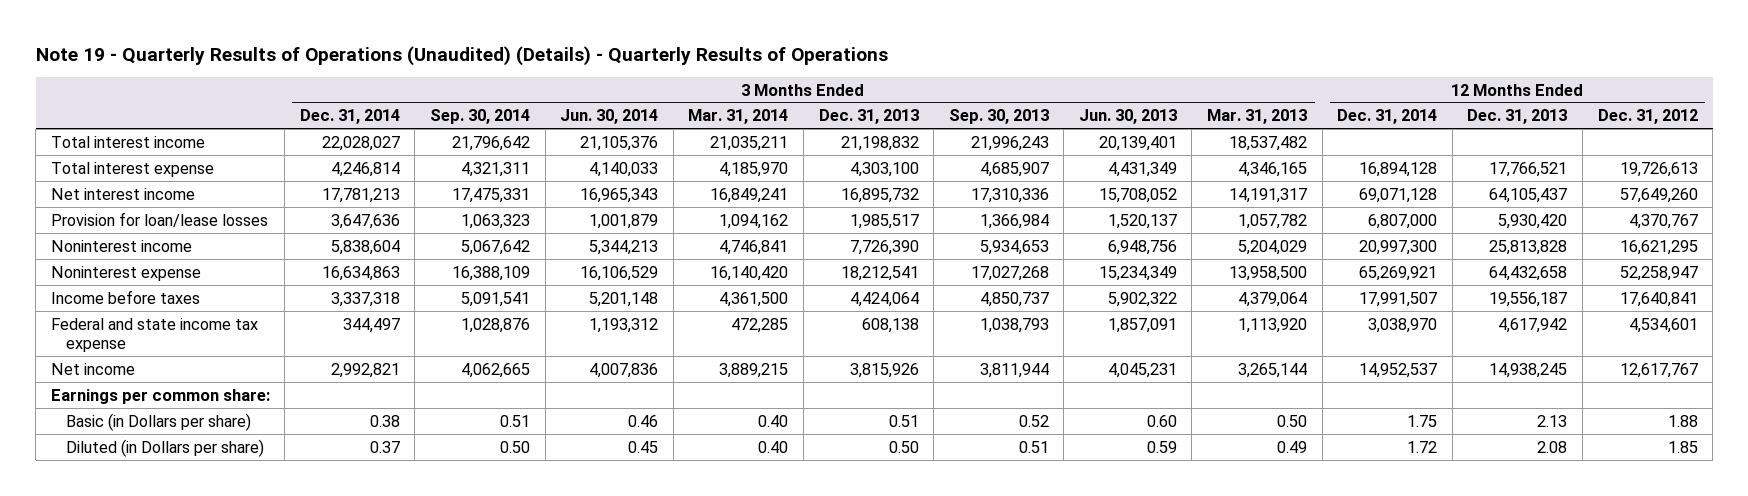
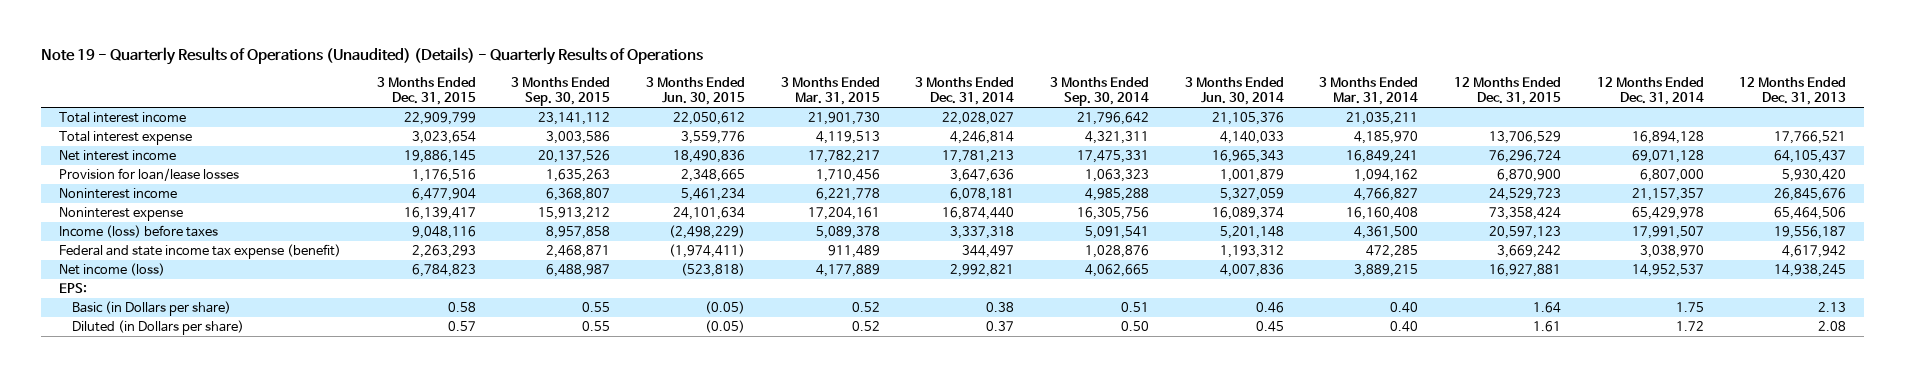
[818,109,919,125] Dec. 31, 2013 -> none
[948,109,1049,125] Sep. 30, 2013 -> none
[1078,109,1177,125] Jun. 30, 2013 -> none
[1207,109,1308,125] Mar. 31, 2013 -> none
[1597,109,1698,125] Dec. 31, 2012 -> none
none -> [376,76,476,106] 3 Months Ended Dec. 31, 2015
none -> [511,76,611,107] 3 Months Ended Sep. 30, 2015
none -> [645,76,745,106] 3 Months Ended Jun. 30, 2015
none -> [780,76,880,106] 3 Months Ended Mar. 31, 2015
none -> [1454,76,1562,106] 12 Months Ended Dec. 31, 2015
[50,388,270,404] Earnings per common share: -> none
[330,239,400,255] 5,838,604 -> [950,187,1015,201] 6,078,181
[461,239,531,255] 5,067,642 -> [1085,187,1150,201] 4,985,288
[589,239,659,255] 5,344,213 -> [1219,187,1284,201] 5,327,059
[719,239,789,255] 4,746,841 -> [1354,187,1419,201] 4,766,827
[1359,239,1438,255] 20,997,300 -> [1631,187,1704,201] 21,157,357
[1489,239,1568,255] 25,813,828 -> [1774,187,1847,201] 26,845,676
[321,265,400,281] 16,634,863 -> [942,206,1015,220] 16,874,440
[452,265,531,281] 16,388,109 -> [1077,206,1150,220] 16,305,756
[580,265,659,281] 16,106,529 -> [1211,206,1284,220] 16,089,374
[710,265,789,281] 16,140,420 -> [1346,206,1419,220] 16,160,408
[1359,265,1438,281] 65,269,921 -> [1631,206,1704,220] 65,429,978
[1489,265,1568,281] 64,432,658 -> [1774,206,1847,220] 65,464,506
[50,289,200,304] Income before taxes -> [58,224,218,238] Income (loss) before taxes
[50,317,258,352] Federal and state income tax expense -> [58,243,341,259] Federal and state income tax expense (benefit)
[50,362,135,375] Net income -> [58,262,165,276] Net income (loss)
none -> [58,282,87,293] EPS:

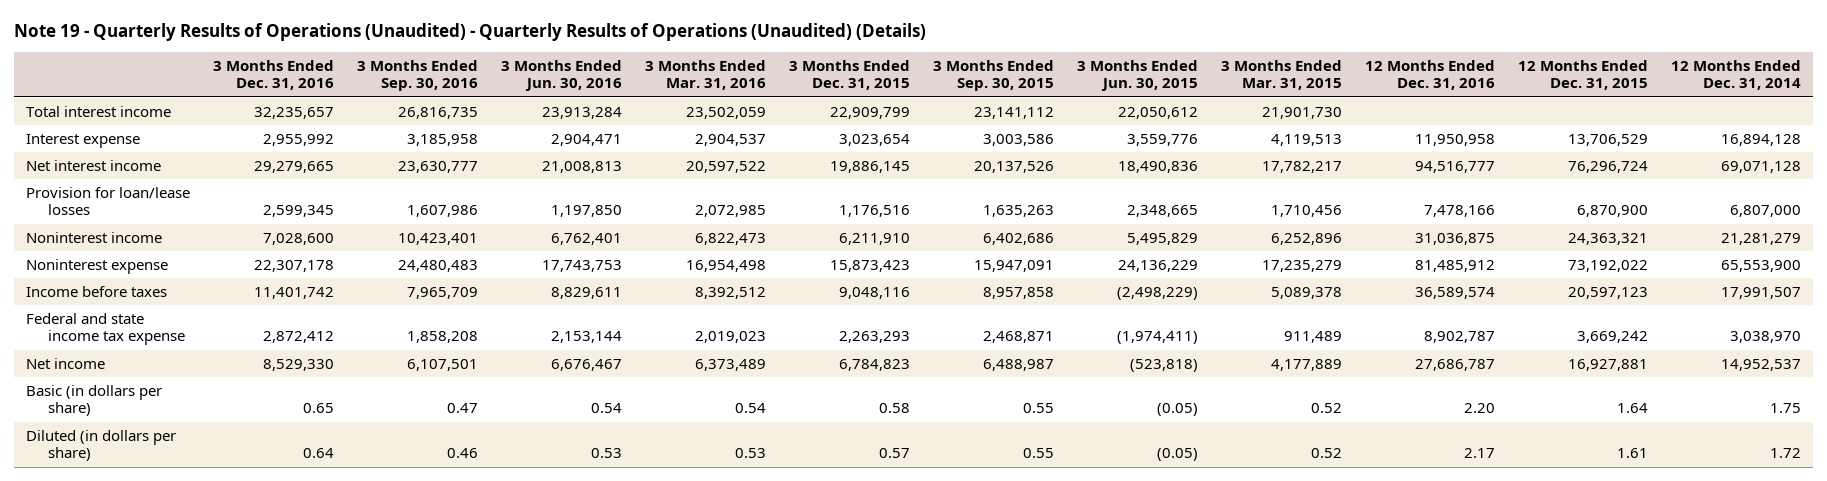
[41,47,704,66] Note 19 - Quarterly Results of Operations (Unaudited) (Details) - Quarterly Results of Operations -> [14,23,927,42] Note 19 - Quarterly Results of Operations (Unaudited) - Quarterly Results of Operations (Unaudited) (Details)
[915,76,1015,106] 3 Months Ended Dec. 31, 2014 -> none
[1050,76,1150,107] 3 Months Ended Sep. 30, 2014 -> none
[1184,76,1284,106] 3 Months Ended Jun. 30, 2014 -> none
[1319,76,1419,106] 3 Months Ended Mar. 31, 2014 -> none
[1739,76,1847,106] 12 Months Ended Dec. 31, 2013 -> none
none -> [212,60,334,91] 3 Months Ended Dec. 31, 2016
none -> [356,60,478,92] 3 Months Ended Sep. 30, 2016
none -> [500,60,622,92] 3 Months Ended Jun. 30, 2016
none -> [644,60,766,91] 3 Months Ended Mar. 31, 2016
none -> [1365,60,1496,91] 12 Months Ended Dec. 31, 2016
[58,130,192,145] Total interest expense -> [25,134,140,149] Interest expense
[58,282,87,293] EPS: -> none
[411,187,476,201] 6,477,904 -> [838,233,910,246] 6,211,910
[546,187,611,201] 6,368,807 -> [983,233,1055,246] 6,402,686
[680,187,745,201] 5,461,234 -> [1127,233,1199,246] 5,495,829
[815,187,880,201] 6,221,778 -> [1271,233,1343,246] 6,252,896
[1489,187,1562,201] 24,529,723 -> [1568,233,1649,246] 24,363,321
[1631,187,1704,201] 21,157,357 -> [1721,233,1802,246] 21,281,279
[403,206,476,220] 16,139,417 -> [829,260,910,273] 15,873,423
[538,206,611,220] 15,913,212 -> [974,260,1055,273] 15,947,091
[672,206,745,220] 24,101,634 -> [1118,260,1199,273] 24,136,229
[807,206,880,220] 17,204,161 -> [1262,260,1343,273] 17,235,279
[1489,206,1562,220] 73,358,424 -> [1568,260,1649,273] 73,192,022
[1631,206,1704,220] 65,429,978 -> [1721,260,1802,273] 65,553,900
[58,224,218,238] Income (loss) before taxes -> [25,286,167,298] Income before taxes
[58,243,341,259] Federal and state income tax expense (benefit) -> [25,313,186,346] Federal and state income tax expense
[58,262,165,276] Net income (loss) -> [25,358,105,370] Net income
[72,300,232,316] Basic (in Dollars per share) -> [25,385,162,417] Basic (in dollars per share)
[72,319,245,335] Diluted (in Dollars per share) -> [25,430,176,462] Diluted (in dollars per share)

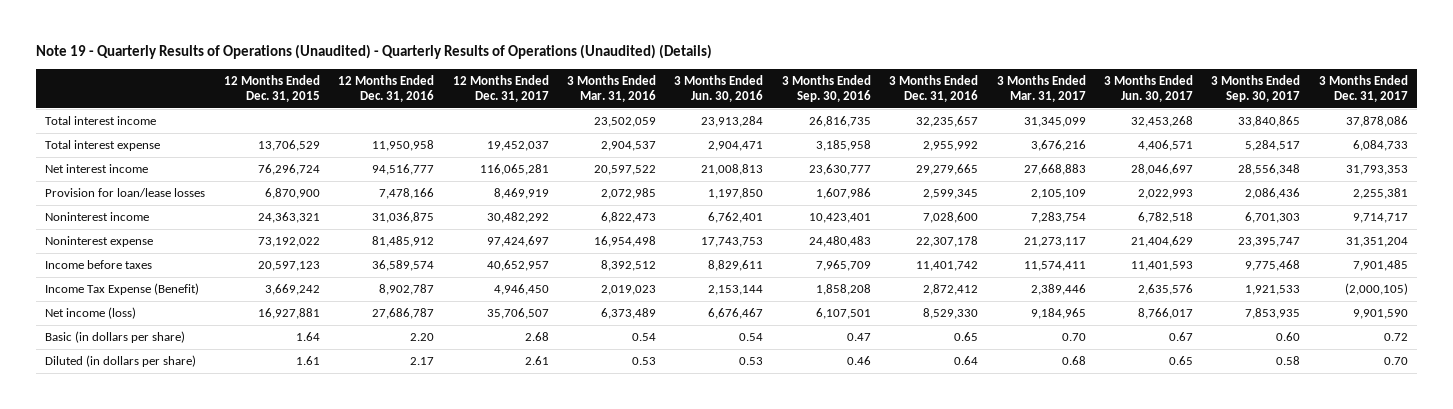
[788,60,910,91] 3 Months Ended Dec. 31, 2015 -> none
[933,60,1055,92] 3 Months Ended Sep. 30, 2015 -> none
[1077,60,1199,92] 3 Months Ended Jun. 30, 2015 -> none
[1221,60,1343,91] 3 Months Ended Mar. 31, 2015 -> none
[1671,60,1802,91] 12 Months Ended Dec. 31, 2014 -> none
none -> [452,75,549,102] 12 Months Ended Dec. 31, 2017
none -> [996,75,1086,102] 3 Months Ended Mar. 31, 2017
none -> [1103,75,1193,102] 3 Months Ended Jun. 30, 2017
none -> [1211,75,1301,102] 3 Months Ended Sep. 30, 2017
none -> [1318,75,1408,102] 3 Months Ended Dec. 31, 2017
[25,134,140,149] Interest expense -> [45,140,161,152] Total interest expense
[25,313,186,346] Federal and state income tax expense -> [45,283,200,296] Income Tax Expense (Benefit)
[25,358,105,370] Net income -> [45,307,137,320] Net income (loss)

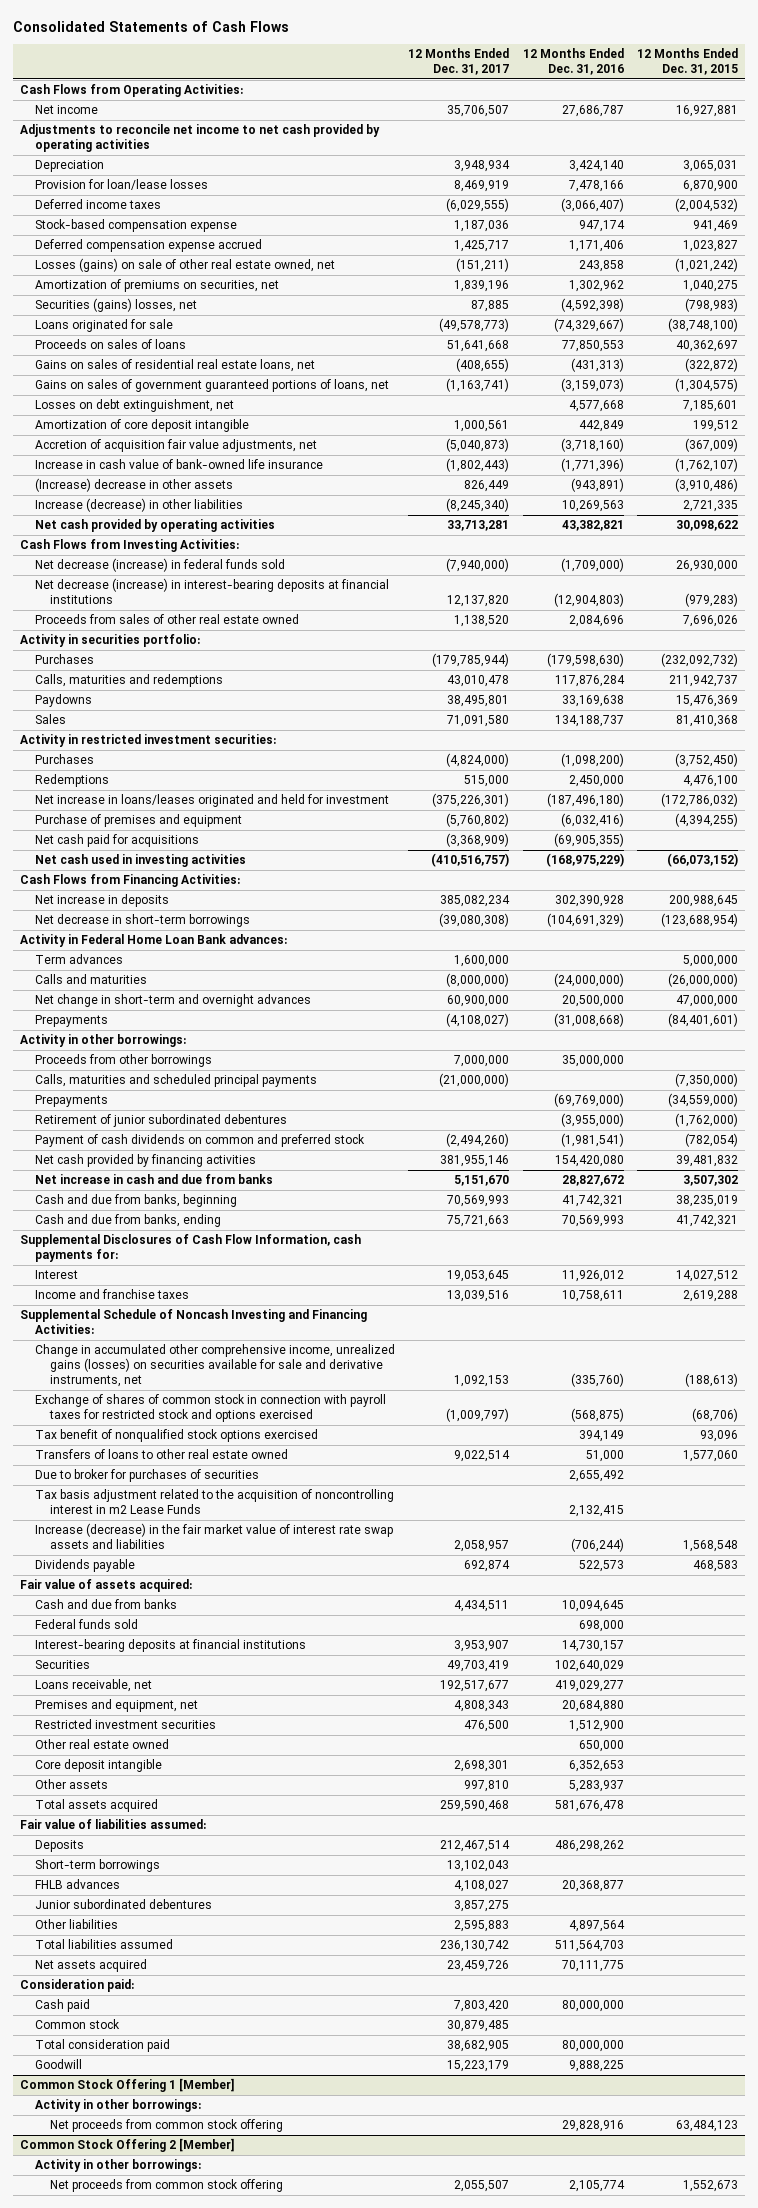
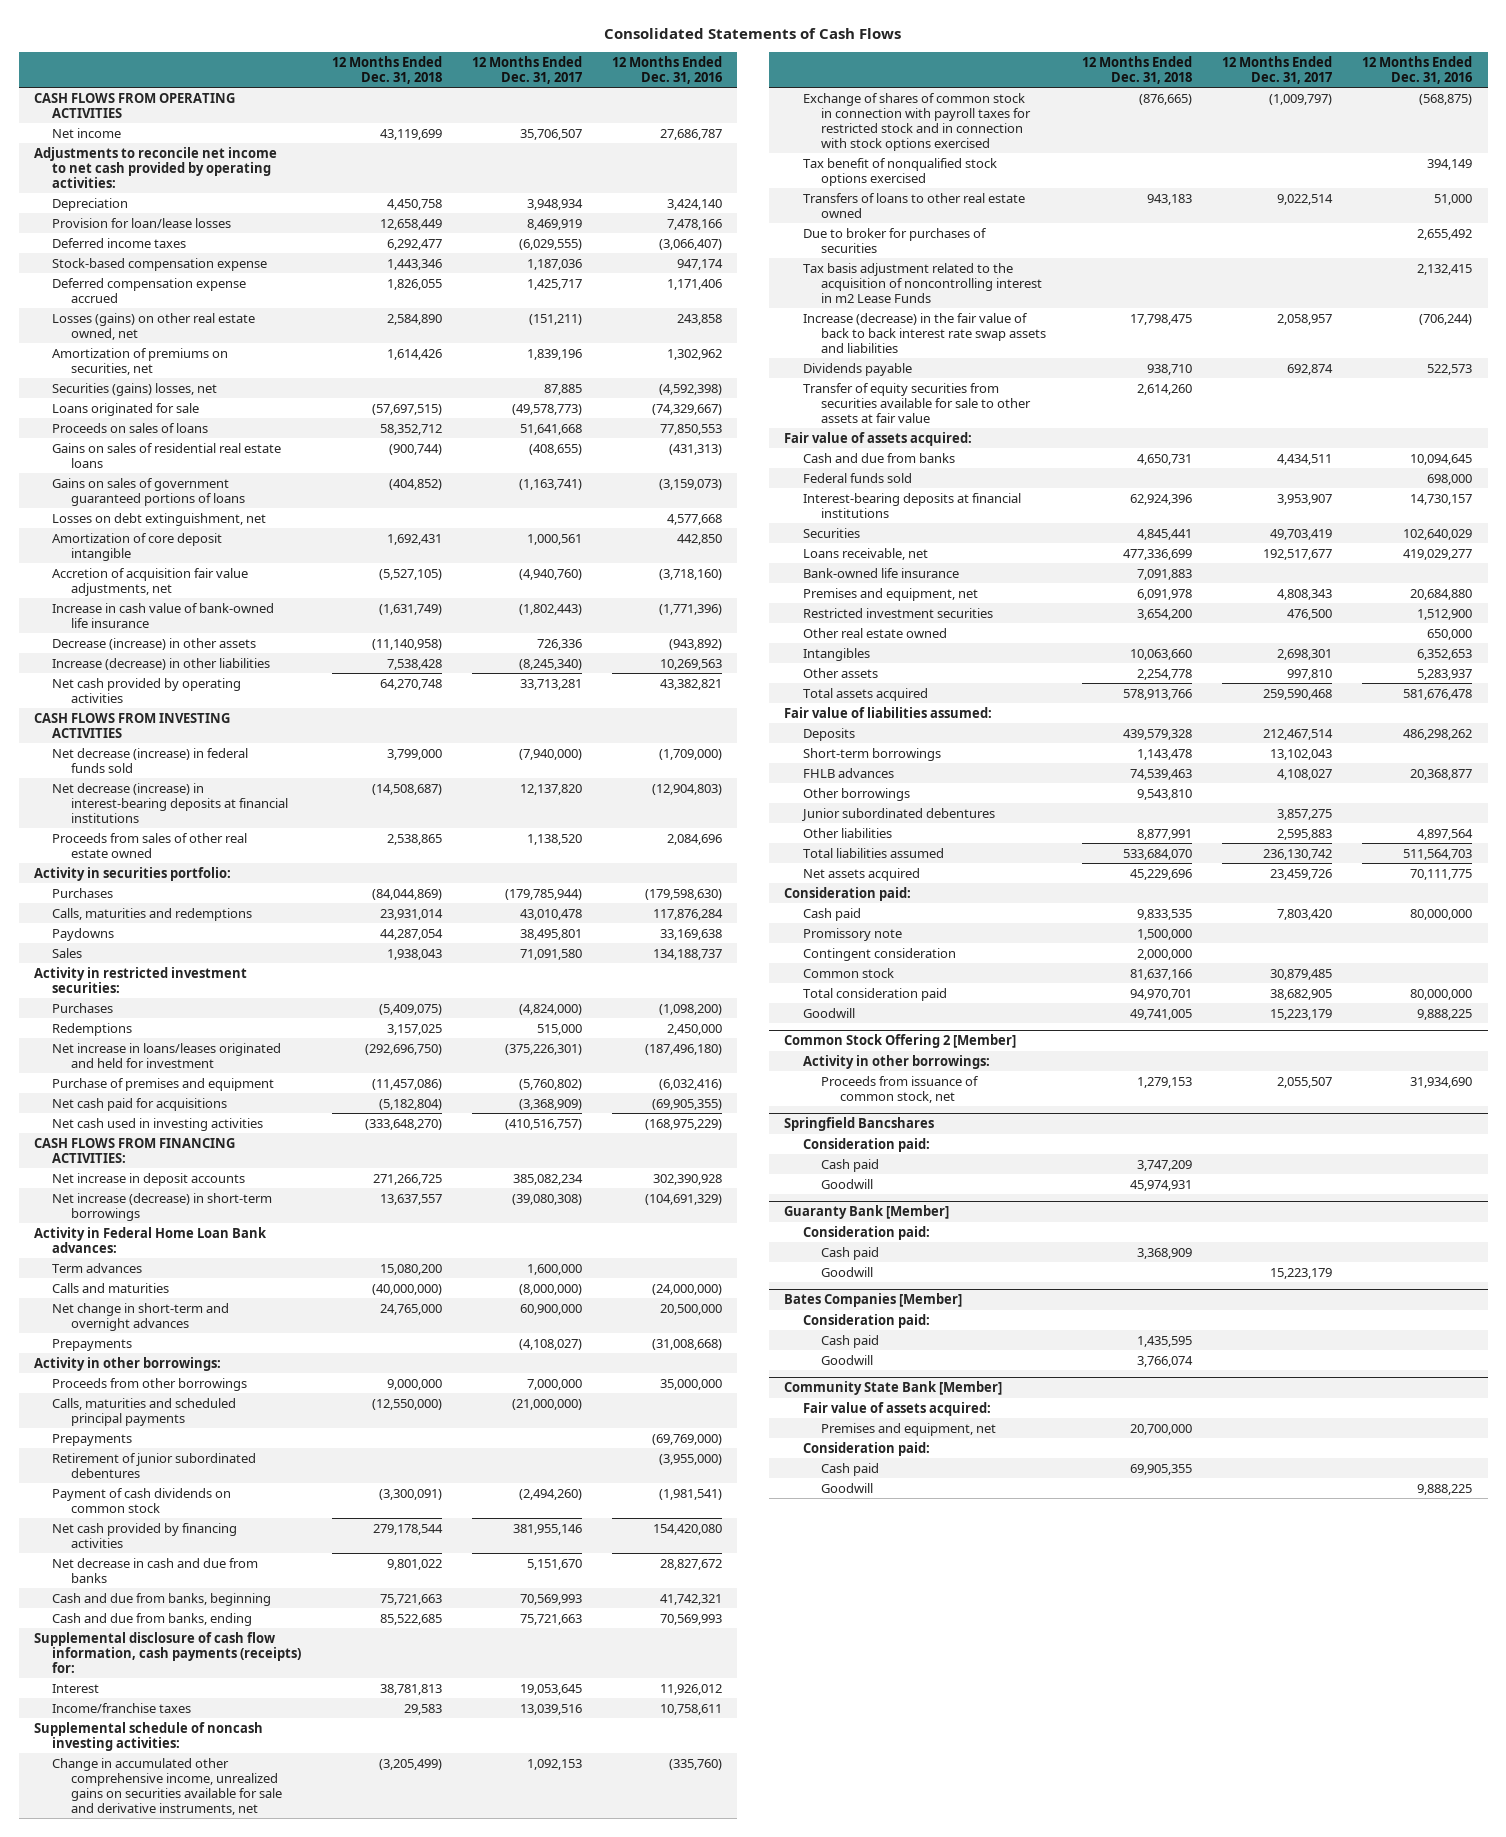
[637,48,739,76] 12 Months Ended Dec. 31, 2015 -> none
none -> [331,55,442,84] 12 Months Ended Dec. 31, 2018
[19,84,243,98] Cash Flows from Operating Activities: -> [33,92,235,118] CASH FLOWS FROM OPERATING ACTIVITIES
[19,124,380,153] Adjustments to reconcile net income to net cash provided by operating activities -> [33,146,277,188] Adjustments to reconcile net income to net cash provided by operating activities:
[34,258,335,273] Losses (gains) on sale of other real estate owned, net -> [52,312,256,340] Losses (gains) on other real estate owned, net
[34,359,315,373] Gains on sales of residential real estate loans, net -> [52,442,282,468] Gains on sales of residential real estate loans
[34,379,389,393] Gains on sales of government guaranteed portions of loans, net -> [52,477,245,506] Gains on sales of government guaranteed portions of loans
[578,420,624,433] 442,849 -> [676,533,722,545] 442,850
[446,438,510,453] (5,040,873) -> [518,568,582,580] (4,940,760)
[34,478,233,493] (Increase) decrease in other assets -> [52,637,257,650] Decrease (increase) in other assets
[464,480,510,493] 826,449 -> [536,638,582,650] 726,336
[570,478,624,493] (943,891) -> [668,638,722,650] (943,892)
[19,539,239,553] Cash Flows from Investing Activities: -> [33,712,230,738] CASH FLOWS FROM INVESTING ACTIVITIES
[19,874,240,888] Cash Flows from Financing Activities: -> [33,1137,235,1163] CASH FLOWS FROM FINANCING ACTIVITIES:
[34,894,169,908] Net increase in deposits -> [52,1172,246,1186] Net increase in deposit accounts
[34,914,250,928] Net decrease in short-term borrowings -> [52,1192,273,1221] Net increase (decrease) in short-term borrowings
[34,1134,365,1148] Payment of cash dividends on common and preferred stock -> [52,1487,232,1513] Payment of cash dividends on common stock
[34,1174,273,1185] Net increase in cash and due from banks -> [52,1557,259,1583] Net decrease in cash and due from banks
[19,1234,361,1263] Supplemental Disclosures of Cash Flow Information, cash payments for: -> [33,1631,302,1673] Supplemental disclosure of cash flow information, cash payments (receipts) for:
[34,1289,189,1300] Income and franchise taxes -> [52,1702,192,1713] Income/franchise taxes
[19,1309,367,1335] Supplemental Schedule of Noncash Investing and Financing Activities: -> [33,1721,263,1751] Supplemental schedule of noncash investing activities:
[34,1344,395,1387] Change in accumulated other comprehensive income, unrealized gains (losses) on securities available for sale and derivative instruments, net -> [52,1757,282,1815] Change in accumulated other comprehensive income, unrealized gains on securities available for sale and derivative instruments, net
[34,1394,386,1423] Exchange of shares of common stock in connection with payroll taxes for restricted stock and options exercised -> [802,92,1032,151] Exchange of shares of common stock in connection with payroll taxes for restricted stock and in connection with stock options exercised
[34,1523,393,1550] Increase (decrease) in the fair market value of interest rate swap assets and liabilities -> [802,312,1047,353] Increase (decrease) in the fair value of back to back interest rate swap assets and liabilities
none -> [802,382,1032,423] Transfer of equity securities from securities available for sale to other assets at fair value
none -> [802,567,959,578] Bank-owned life insurance
[34,1759,162,1773] Core deposit intangible -> [802,647,870,661] Intangibles
none -> [802,787,910,801] Other borrowings
none -> [802,927,902,941] Promissory note
none -> [802,947,956,961] Contingent consideration
[19,2078,235,2093] Common Stock Offering 1 [Member] -> none
[34,2099,201,2113] Activity in other borrowings: -> none
[49,2119,283,2133] Net proceeds from common stock offering -> none
[49,2179,283,2193] Net proceeds from common stock offering -> [821,1075,980,1103] Proceeds from issuance of common stock, net
[568,2180,625,2193] 2,105,774 -> [1410,1076,1473,1088] 31,934,690
none -> [784,1117,935,1132] Springfield Bancshares
none -> [802,1137,930,1152] Consideration paid:
none -> [821,1158,880,1172] Cash paid
none -> [821,1178,874,1189] Goodwill
none -> [784,1205,950,1220] Guaranty Bank [Member]
none -> [802,1225,930,1240] Consideration paid:
none -> [821,1246,880,1260] Cash paid
none -> [821,1266,874,1277] Goodwill
none -> [784,1293,963,1308] Bates Companies [Member]
none -> [802,1313,930,1328] Consideration paid:
none -> [821,1334,880,1348] Cash paid
none -> [821,1354,874,1365] Goodwill
none -> [784,1381,1003,1396] Community State Bank [Member]
none -> [802,1401,991,1416] Fair value of assets acquired:
none -> [821,1422,997,1436] Premises and equipment, net
none -> [802,1441,930,1456] Consideration paid:
none -> [821,1462,880,1476] Cash paid
none -> [821,1482,874,1493] Goodwill

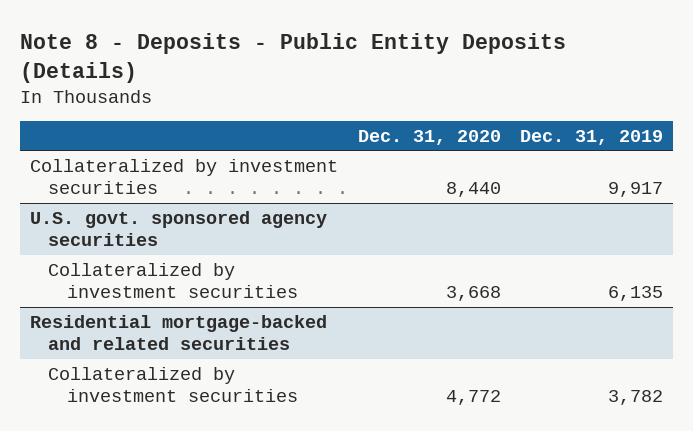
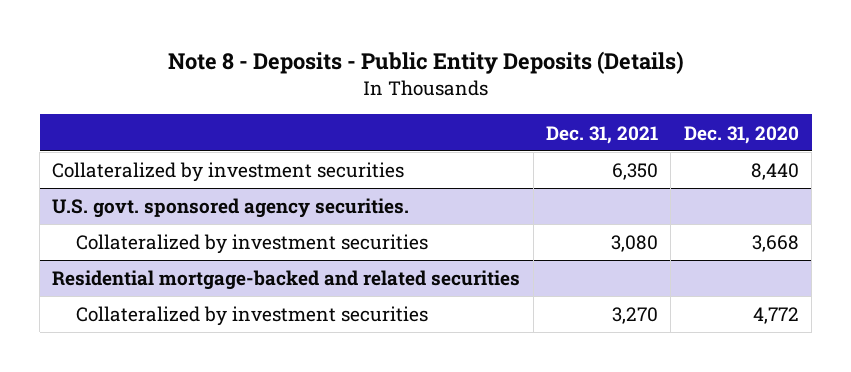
[520,130,664,146] Dec. 31, 2019 -> none
none -> [546,125,659,144] Dec. 31, 2021
[30,210,328,247] U.S. govt. sponsored agency securities -> [52,198,410,219] U.S. govt. sponsored agency securities.

